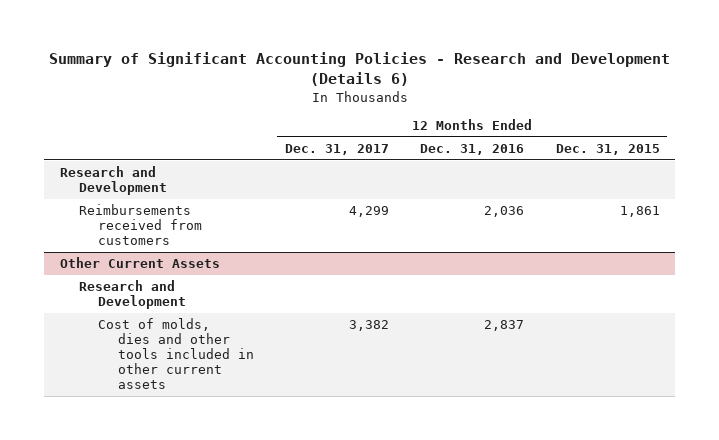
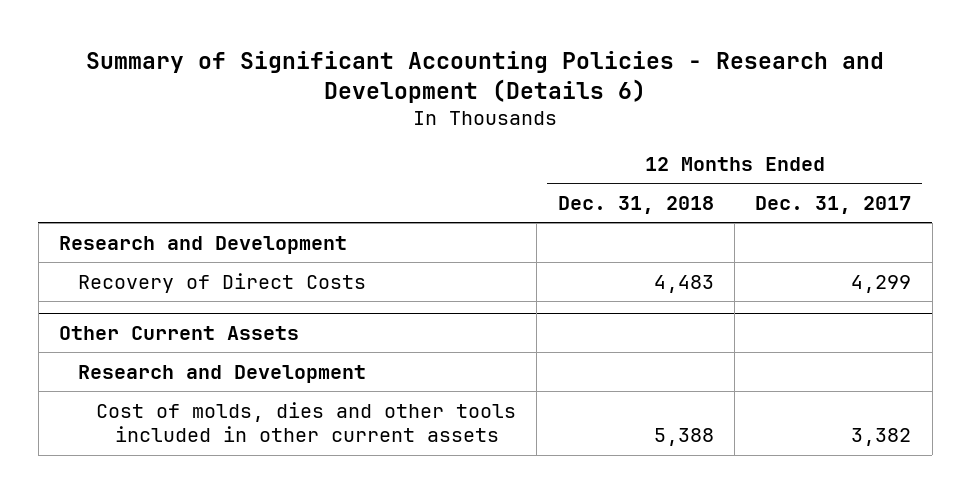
[420,143,525,155] Dec. 31, 2016 -> none
[555,143,660,155] Dec. 31, 2015 -> none
none -> [557,196,714,215] Dec. 31, 2018
[78,203,203,246] Reimbursements received from customers -> [77,272,366,293] Recovery of Direct Costs

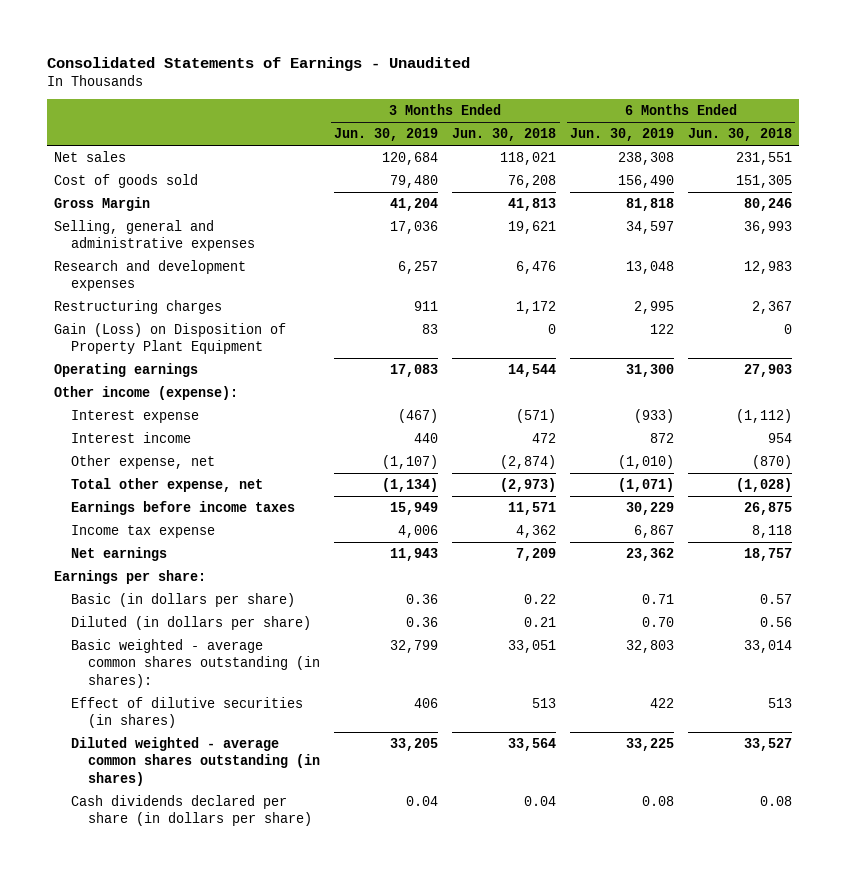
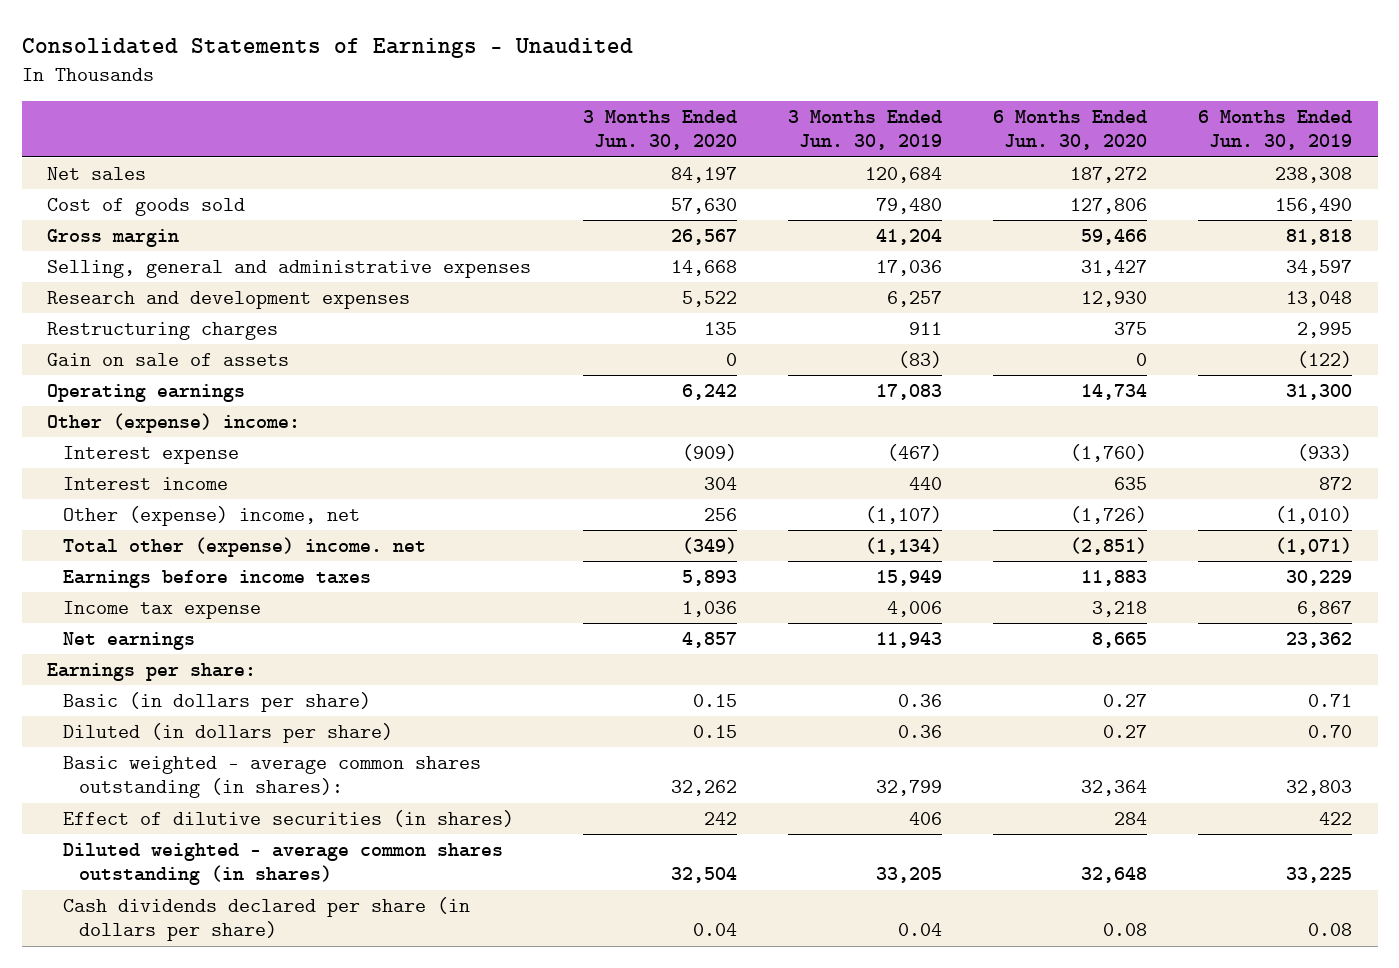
[452,128,557,142] Jun. 30, 2018 -> none
[687,128,792,142] Jun. 30, 2018 -> none
none -> [582,109,737,151] 3 Months Ended Jun. 30, 2020
none -> [992,109,1147,151] 6 Months Ended Jun. 30, 2020
[53,196,150,211] Gross Margin -> [47,228,180,247] Gross margin
[53,322,286,355] Gain (Loss) on Disposition of Property Plant Equipment -> [47,352,290,366] Gain on sale of assets
[422,323,439,334] 83 -> [897,350,942,368] (83)
[649,323,674,334] 122 -> [1296,350,1352,368] (122)
[53,385,238,400] Other income (expense): -> [47,412,301,433] Other (expense) income:
[71,454,216,469] Other expense, net -> [63,505,361,526] Other (expense) income, net
[71,477,264,492] Total other expense, net -> [63,536,427,557] Total other (expense) income. net

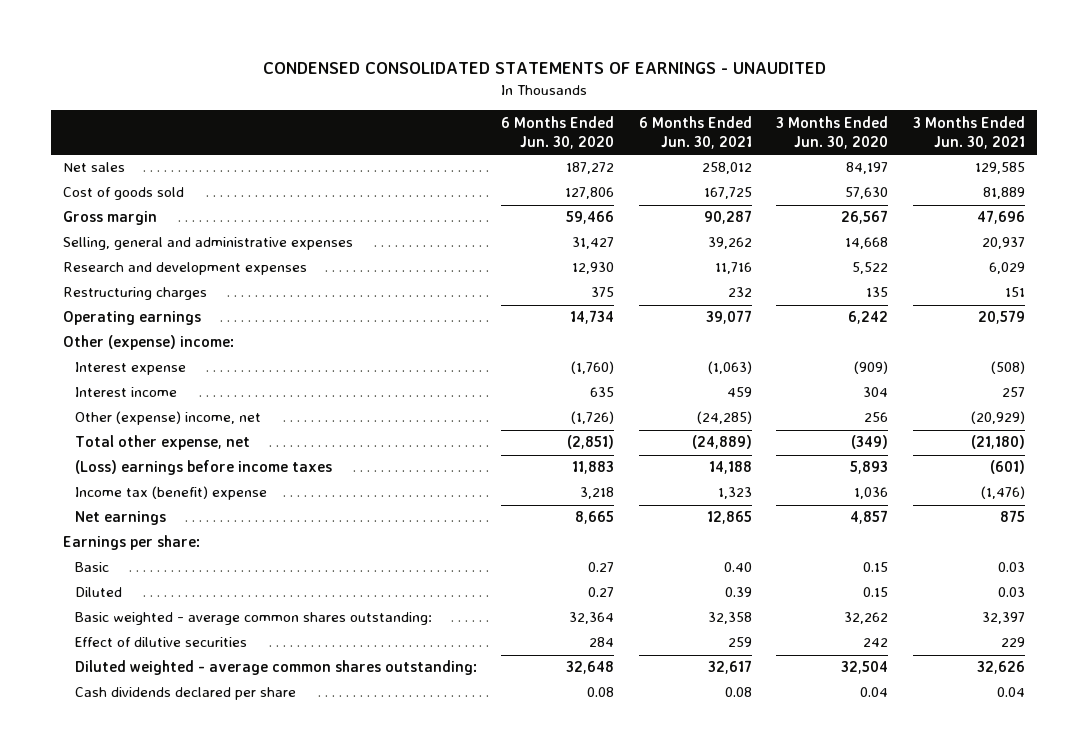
[21,38,633,59] Consolidated Statements of Earnings - Unaudited -> [262,62,826,75] CONDENSED CONSOLIDATED STATEMENTS OF EARNINGS - UNAUDITED
[787,109,942,151] 3 Months Ended Jun. 30, 2019 -> none
[1197,109,1352,151] 6 Months Ended Jun. 30, 2019 -> none
none -> [638,115,752,150] 6 Months Ended Jun. 30, 2021
none -> [912,115,1025,150] 3 Months Ended Jun. 30, 2021
[47,352,290,366] Gain on sale of assets -> none
[63,536,427,557] Total other (expense) income. net -> [74,435,250,451] Total other expense, net
[63,569,372,588] Earnings before income taxes -> [74,460,332,476] (Loss) earnings before income taxes
[63,600,262,619] Income tax expense -> [74,486,267,501] Income tax (benefit) expense
[63,691,372,712] Basic (in dollars per share) -> [74,562,109,573] Basic
[63,722,394,743] Diluted (in dollars per share) -> [74,587,122,598] Diluted
[63,755,482,799] Basic weighted - average common shares outstanding (in shares): -> [74,612,432,626] Basic weighted - average common shares outstanding:
[63,809,515,827] Effect of dilutive securities (in shares) -> [74,637,247,648] Effect of dilutive securities
[63,842,504,886] Diluted weighted - average common shares outstanding (in shares) -> [74,660,477,676] Diluted weighted - average common shares outstanding:
[63,896,471,942] Cash dividends declared per share (in dollars per share) -> [74,687,296,701] Cash dividends declared per share

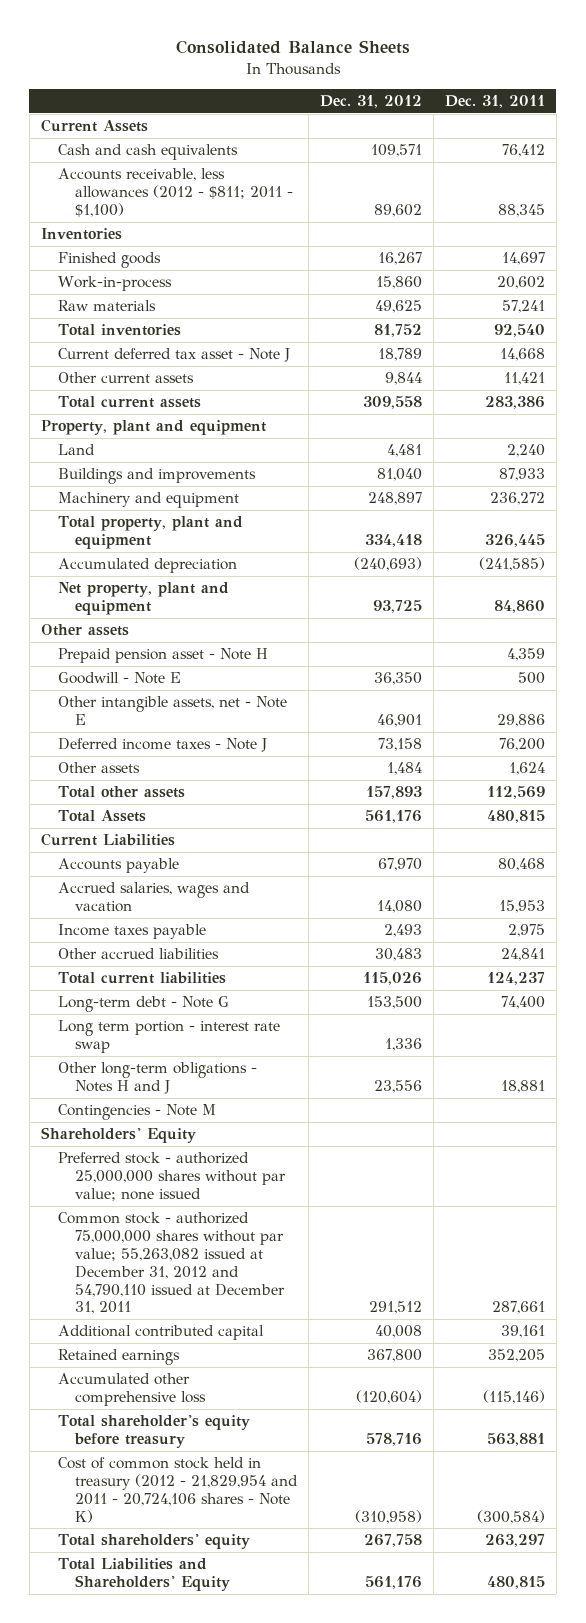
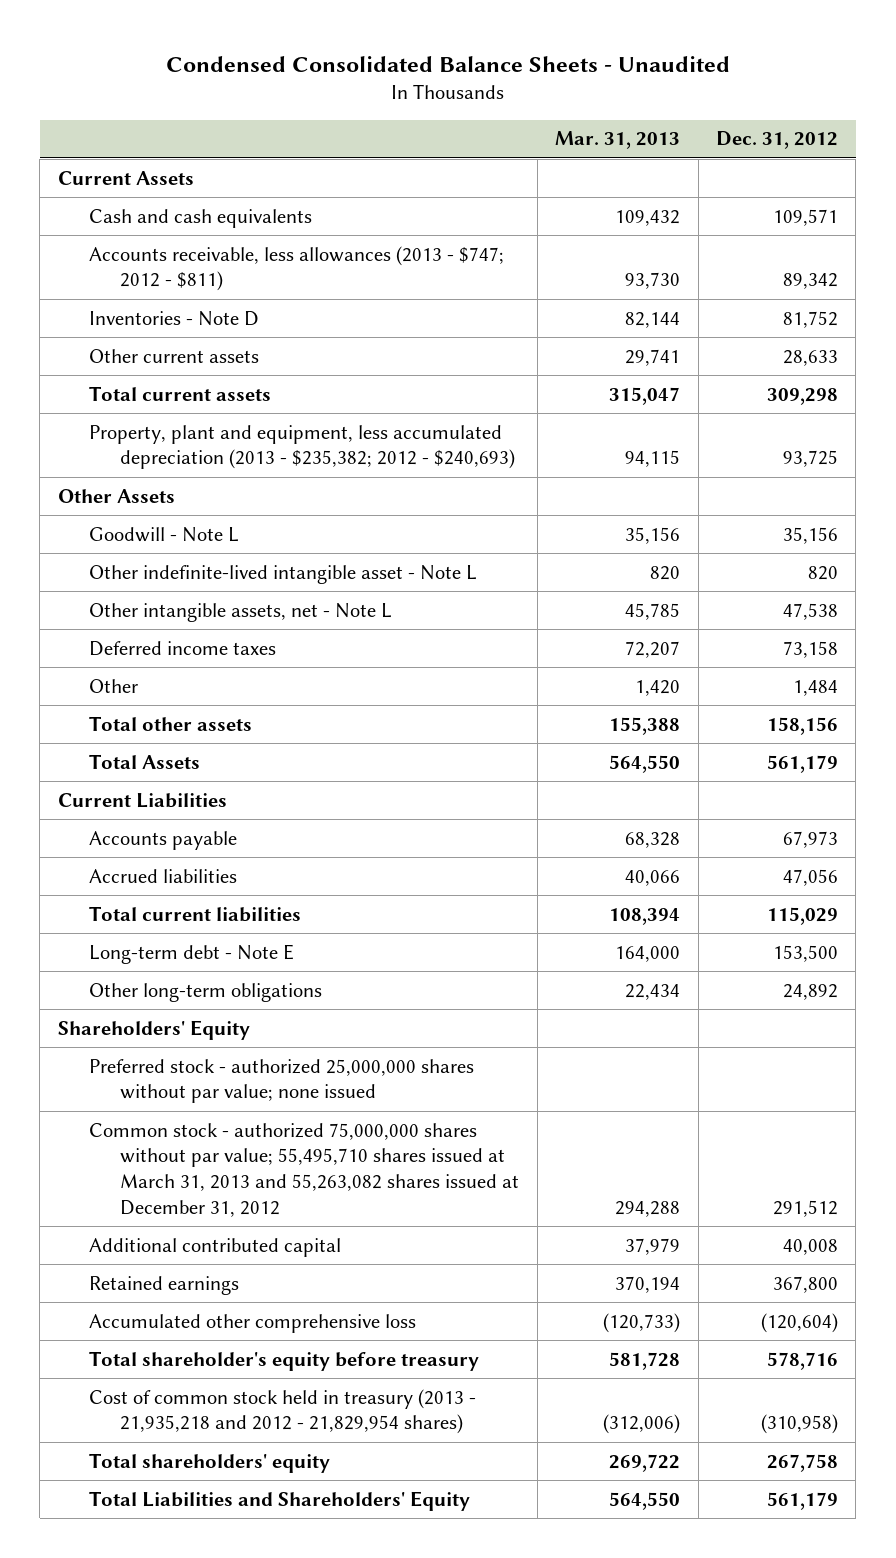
[175,40,410,55] Consolidated Balance Sheets -> [165,55,730,72] Condensed Consolidated Balance Sheets - Unaudited
[445,95,546,109] Dec. 31, 2011 -> none
none -> [555,131,681,150] Mar. 31, 2013
[40,228,122,241] Inventories -> none
[58,252,162,269] Finished goods -> none
[58,276,173,292] Work-in-process -> none
[58,300,157,312] Raw materials -> none
[58,348,291,363] Current deferred tax asset - Note J -> none
[40,420,266,436] Property, plant and equipment -> none
[58,444,96,456] Land -> none
[58,468,257,485] Buildings and improvements -> none
[58,492,240,509] Machinery and equipment -> none
[58,516,244,550] Total property, plant and equipment -> none
[58,558,238,574] Accumulated depreciation -> none
[58,648,269,664] Prepaid pension asset - Note H -> none
[58,168,294,217] Accounts receivable, less allowances (2012 - $811; 2011 - $1,100) -> [89,245,505,292] Accounts receivable, less allowances (2013 - $747; 2012 - $811)
[374,203,423,217] 89,602 -> [782,273,838,290] 89,342
[58,324,182,337] Total inventories -> [89,310,260,326] Inventories - Note D
[385,372,423,386] 9,844 -> [782,349,838,366] 28,633
[363,396,423,410] 309,558 -> [766,387,838,405] 309,298
[58,582,230,616] Net property, plant and equipment -> [89,424,516,470] Property, plant and equipment, less accumulated depreciation (2013 - $235,382; 2012 - $240,693)
[40,624,129,637] Other assets -> [57,488,175,503] Other Assets
[58,672,182,685] Goodwill - Note E -> [89,526,240,542] Goodwill - Note L
[374,672,423,686] 36,350 -> [782,526,838,544] 35,156
none -> [89,564,478,584] Other indefinite-lived intangible asset - Note L
[58,696,288,726] Other intangible assets, net - Note E -> [89,602,393,622] Other intangible assets, net - Note L
[377,714,423,728] 46,901 -> [782,602,838,620] 47,538
[58,738,268,753] Deferred income taxes - Note J -> [89,640,277,656] Deferred income taxes
[58,762,141,774] Other assets -> [89,678,139,693] Other
[366,786,423,800] 157,893 -> [766,716,838,735] 158,156
[365,810,423,824] 561,176 -> [766,754,838,773] 561,179
[58,882,251,913] Accrued salaries, wages and vacation -> none
[58,924,207,940] Income taxes payable -> none
[58,1020,281,1054] Long term portion - interest rate swap -> none
[58,1104,217,1121] Contingencies - Note M -> none
[378,858,423,872] 67,970 -> [782,830,838,848] 67,973
[58,948,220,960] Other accrued liabilities -> [89,868,238,883] Accrued liabilities
[375,948,423,962] 30,483 -> [782,868,838,886] 47,056
[363,972,423,986] 115,026 -> [766,906,838,925] 115,029
[58,996,230,1013] Long-term debt - Note G -> [89,943,295,964] Long-term debt - Note E
[58,1062,258,1095] Other long-term obligations - Notes H and J -> [89,982,323,1002] Other long-term obligations
[374,1080,423,1094] 23,556 -> [782,983,838,1000] 24,892
[58,1212,286,1315] Common stock - authorized 75,000,000 shares without par value; 55,263,082 issued at December 31, 2012 and 54,790,110 issued at December 31, 2011 -> [89,1122,520,1218] Common stock - authorized 75,000,000 shares without par value; 55,495,710 shares issued at March 31, 2013 and 55,263,082 shares issued at December 31, 2012
[58,1457,299,1523] Cost of common stock held in treasury (2012 - 21,829,954 and 2011 - 20,724,106 shares - Note K) -> [89,1388,477,1435] Cost of common stock held in treasury (2013 - 21,935,218 and 2012 - 21,829,954 shares)
[365,1576,423,1590] 561,176 -> [766,1491,838,1510] 561,179

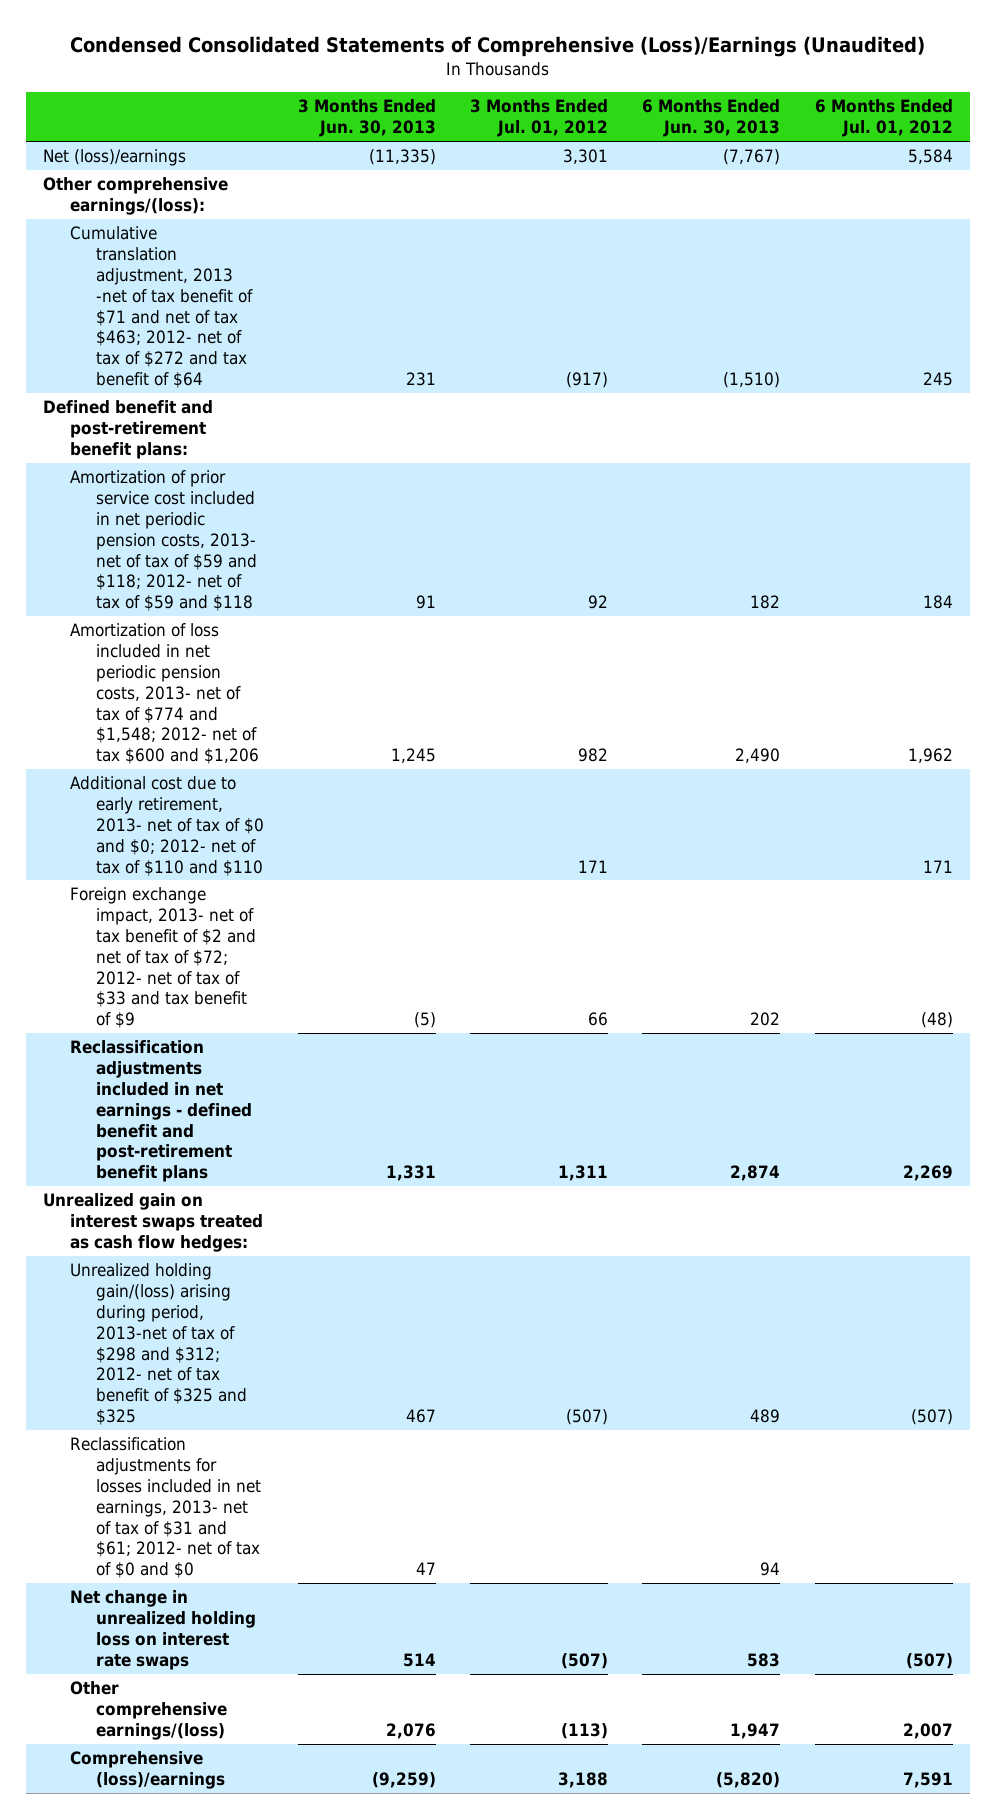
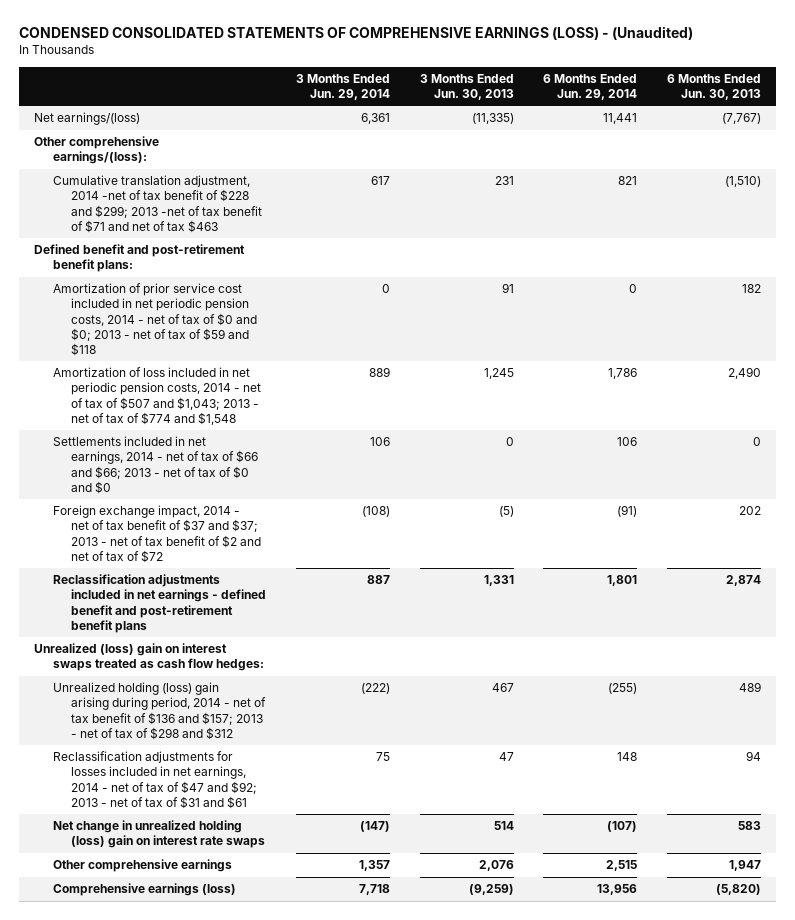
[69,36,925,58] Condensed Consolidated Statements of Comprehensive (Loss)/Earnings (Unaudited) -> [19,25,694,40] CONDENSED CONSOLIDATED STATEMENTS OF COMPREHENSIVE EARNINGS (LOSS) - (Unaudited)
[470,99,609,138] 3 Months Ended Jul. 01, 2012 -> none
[814,99,953,138] 6 Months Ended Jul. 01, 2012 -> none
none -> [296,73,391,101] 3 Months Ended Jun. 29, 2014
none -> [543,73,638,101] 6 Months Ended Jun. 29, 2014
[43,149,187,167] Net (loss)/earnings -> [33,112,140,126] Net earnings/(loss)
[69,226,253,389] Cumulative translation adjustment, 2013 -net of tax benefit of $71 and net of tax $463; 2012- net of tax of $272 and tax benefit of $64 -> [52,175,263,233] Cumulative translation adjustment, 2014 -net of tax benefit of $228 and $299; 2013 -net of tax benefit of $71 and net of tax $463
[69,776,264,876] Additional cost due to early retirement, 2013- net of tax of $0 and $0; 2012- net of tax of $110 and $110 -> none
[69,470,257,612] Amortization of prior service cost included in net periodic pension costs, 2013- net of tax of $59 and $118; 2012- net of tax of $59 and $118 -> [52,283,258,357] Amortization of prior service cost included in net periodic pension costs, 2014 - net of tax of $0 and $0; 2013 - net of tax of $59 and $118
[69,623,259,765] Amortization of loss included in net periodic pension costs, 2013- net of tax of $774 and $1,548; 2012- net of tax $600 and $1,206 -> [52,367,262,425] Amortization of loss included in net periodic pension costs, 2014 - net of tax of $507 and $1,043; 2013 - net of tax of $774 and $1,548
none -> [52,436,259,494] Settlements included in net earnings, 2014 - net of tax of $66 and $66; 2013 - net of tax of $0 and $0
[69,887,256,1029] Foreign exchange impact, 2013- net of tax benefit of $2 and net of tax of $72; 2012- net of tax of $33 and tax benefit of $9 -> [52,505,262,563] Foreign exchange impact, 2014 - net of tax benefit of $37 and $37; 2013 - net of tax benefit of $2 and net of tax of $72
[43,1193,263,1252] Unrealized gain on interest swaps treated as cash flow hedges: -> [33,643,264,672] Unrealized (loss) gain on interest swaps treated as cash flow hedges:
[69,1263,247,1426] Unrealized holding gain/(loss) arising during period, 2013-net of tax of $298 and $312; 2012- net of tax benefit of $325 and $325 -> [52,682,267,740] Unrealized holding (loss) gain arising during period, 2014 - net of tax benefit of $136 and $157; 2013 - net of tax of $298 and $312
[69,1437,261,1579] Reclassification adjustments for losses included in net earnings, 2013- net of tax of $31 and $61; 2012- net of tax of $0 and $0 -> [52,751,258,809] Reclassification adjustments for losses included in net earnings, 2014 - net of tax of $47 and $92; 2013 - net of tax of $31 and $61
[69,1590,256,1670] Net change in unrealized holding loss on interest rate swaps -> [52,820,266,849] Net change in unrealized holding (loss) gain on interest rate swaps
[69,1681,227,1740] Other comprehensive earnings/(loss) -> [52,859,232,873] Other comprehensive earnings
[69,1751,225,1790] Comprehensive (loss)/earnings -> [52,883,236,897] Comprehensive earnings (loss)

